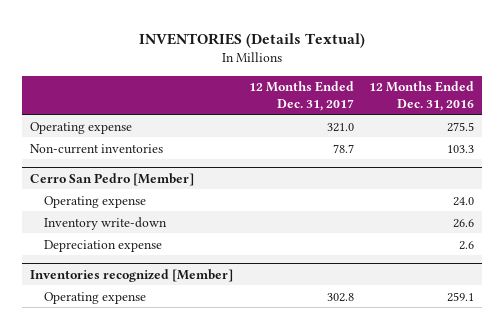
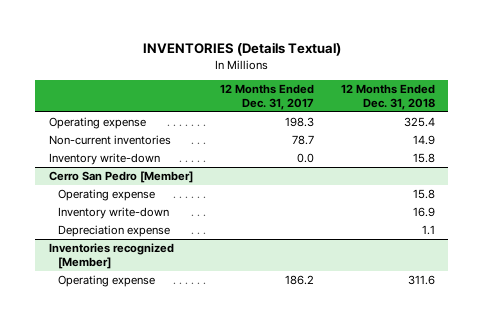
[369,81,475,111] 12 Months Ended Dec. 31, 2016 -> none
none -> [340,84,435,111] 12 Months Ended Dec. 31, 2018
[326,122,354,132] 321.0 -> [284,116,314,127] 198.3
none -> [48,152,160,165] Inventory write-down
[326,292,354,302] 302.8 -> [284,274,314,285] 186.2

